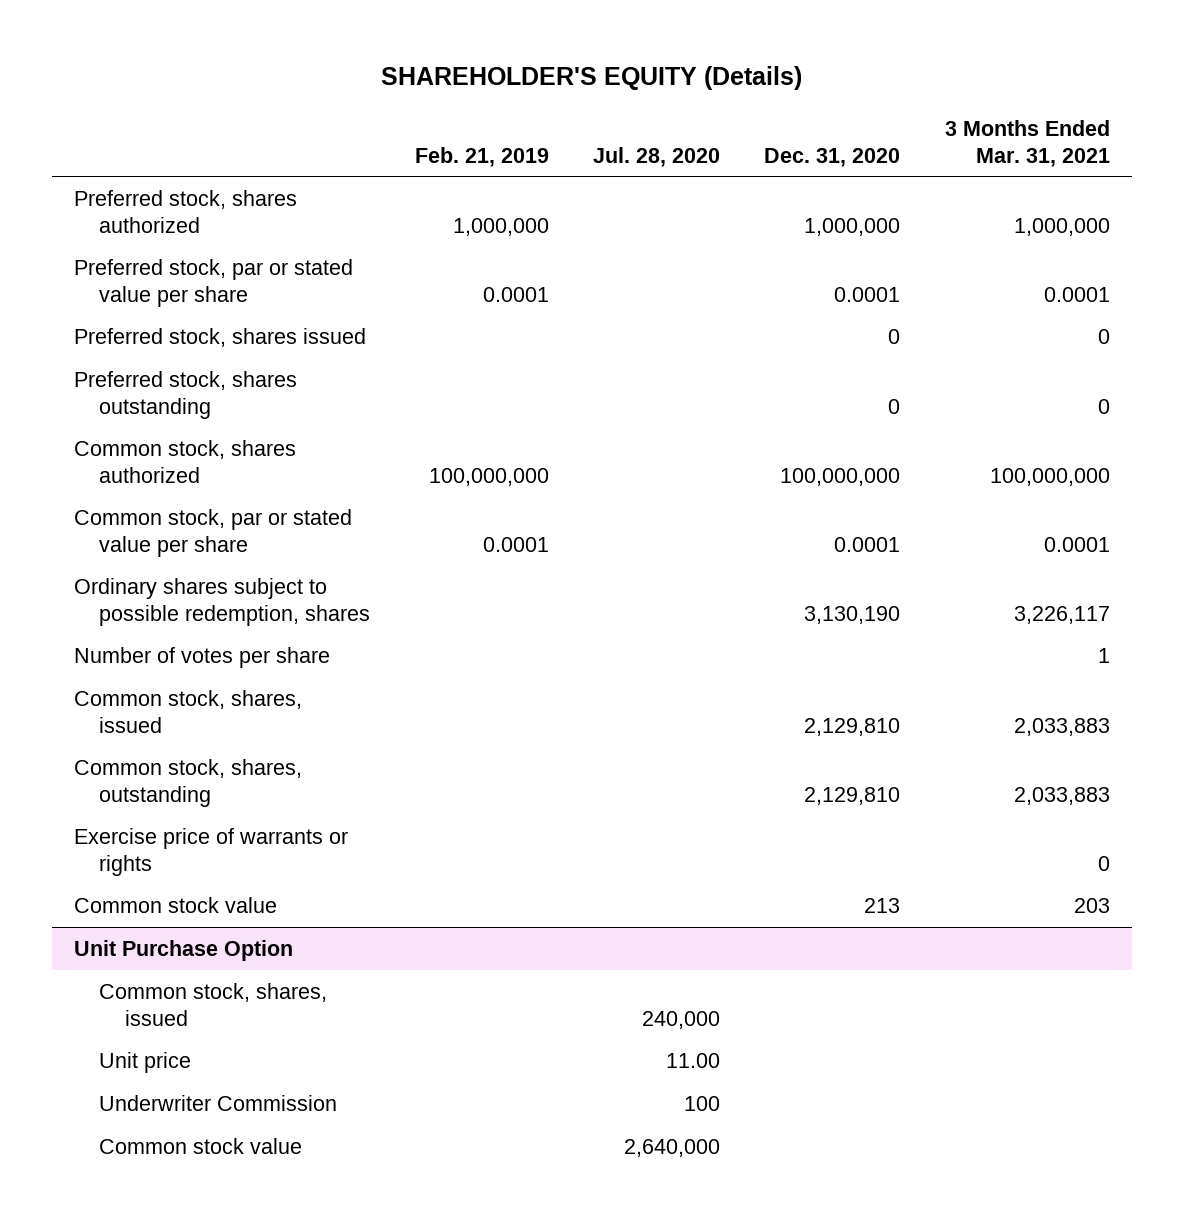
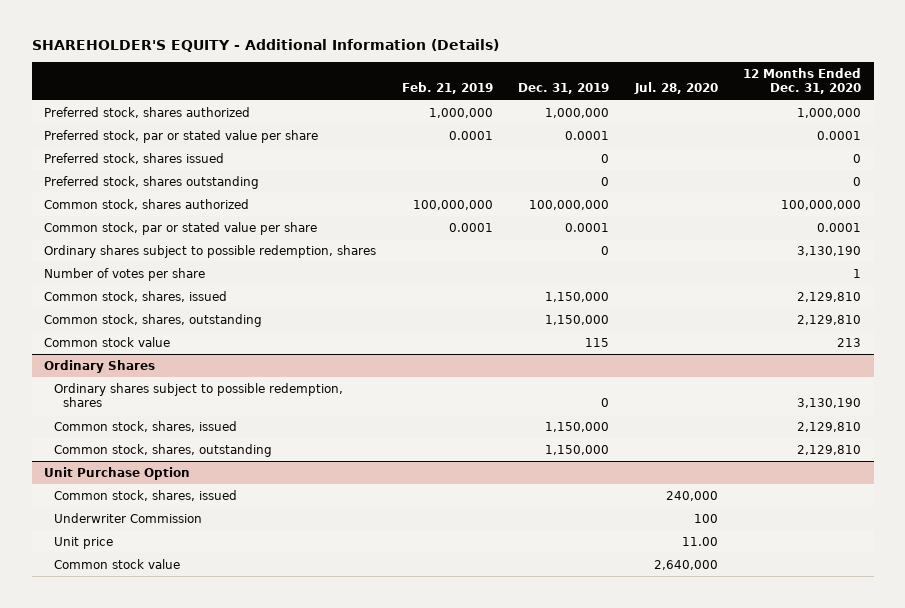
[380,66,802,91] SHAREHOLDER'S EQUITY (Details) -> [31,39,499,53] SHAREHOLDER'S EQUITY - Additional Information (Details)
[764,147,901,167] Dec. 31, 2020 -> none
[944,119,1110,167] 3 Months Ended Mar. 31, 2021 -> none
none -> [518,83,610,95] Dec. 31, 2019
none -> [743,68,862,95] 12 Months Ended Dec. 31, 2020
[73,827,348,876] Exercise price of warrants or rights -> none
none -> [44,359,156,373] Ordinary Shares
none -> [53,382,343,408] Ordinary shares subject to possible redemption, shares
none -> [53,420,237,432] Common stock, shares, issued
none -> [53,443,272,457] Common stock, shares, outstanding
[99,1051,192,1073] Unit price -> [53,536,113,549] Unit price

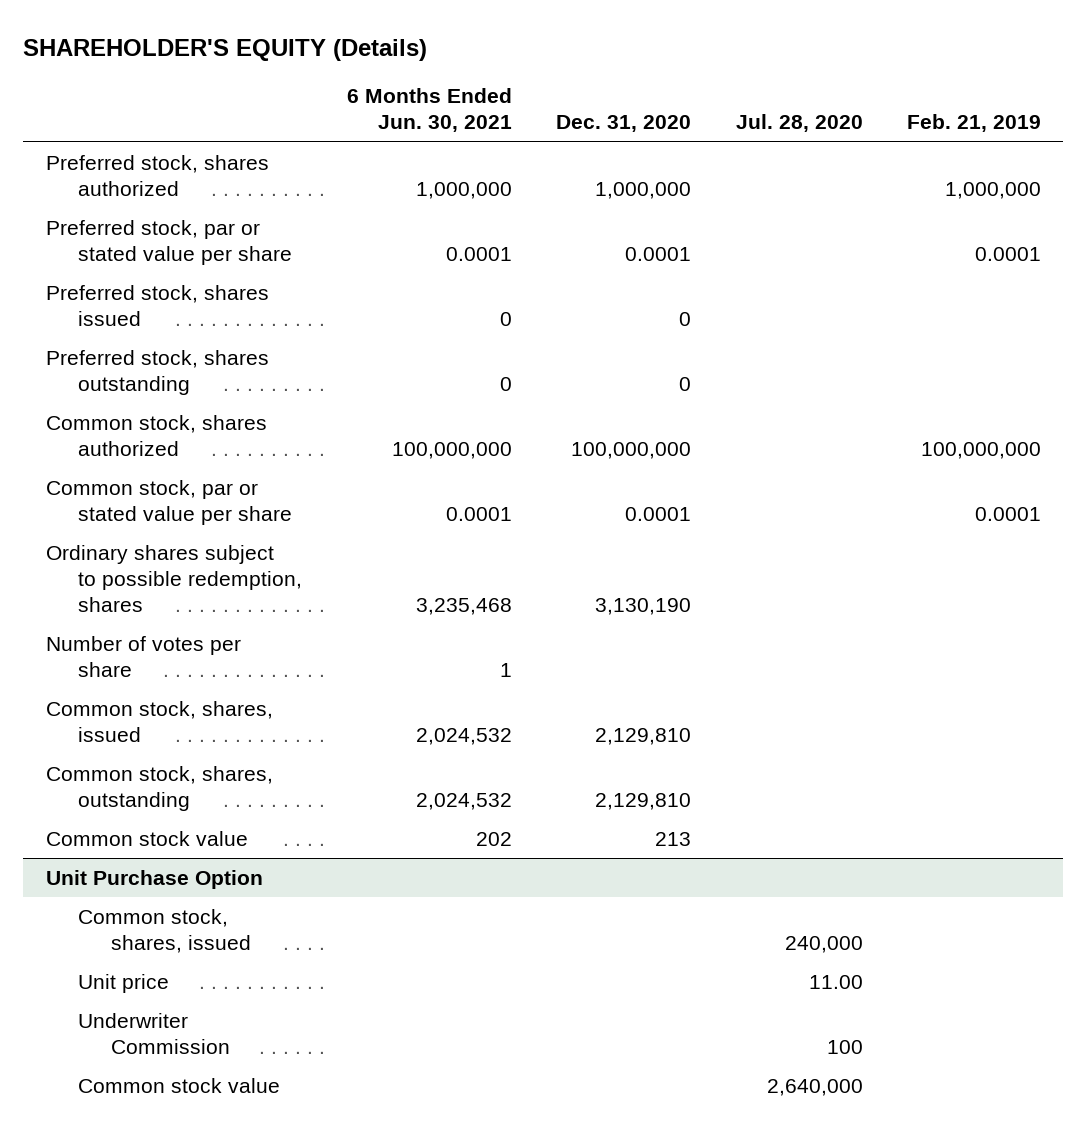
[31,39,499,53] SHAREHOLDER'S EQUITY - Additional Information (Details) -> [23,38,428,61] SHAREHOLDER'S EQUITY (Details)
[518,83,610,95] Dec. 31, 2019 -> none
[743,68,862,95] 12 Months Ended Dec. 31, 2020 -> none
none -> [346,88,512,133] 6 Months Ended Jun. 30, 2021
none -> [556,115,692,133] Dec. 31, 2020
[44,359,156,373] Ordinary Shares -> none
[53,382,343,408] Ordinary shares subject to possible redemption, shares -> none
[53,420,237,432] Common stock, shares, issued -> none
[53,443,272,457] Common stock, shares, outstanding -> none
[53,512,202,523] Underwriter Commission -> [78,1012,231,1054] Underwriter Commission

